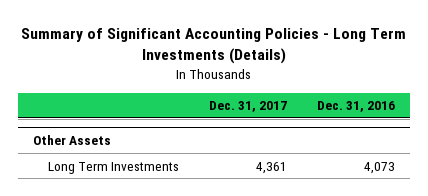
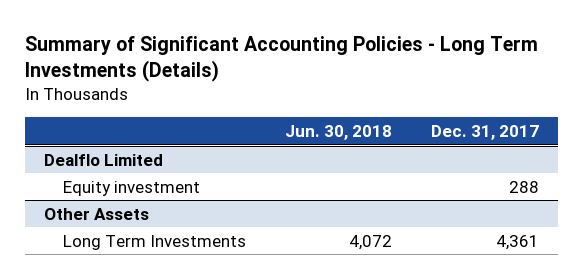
[316,101,395,113] Dec. 31, 2016 -> none
none -> [285,124,393,140] Jun. 30, 2018
none -> [43,153,163,166] Dealflo Limited
none -> [63,180,201,196] Equity investment

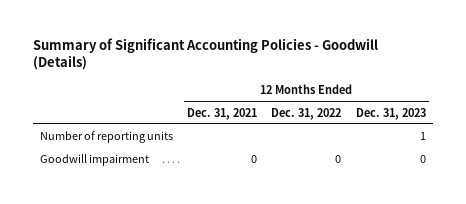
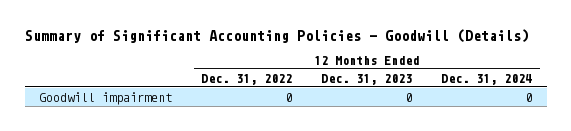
[187,107,258,120] Dec. 31, 2021 -> none
none -> [441,73,533,85] Dec. 31, 2024
[39,131,173,144] Number of reporting units -> none

